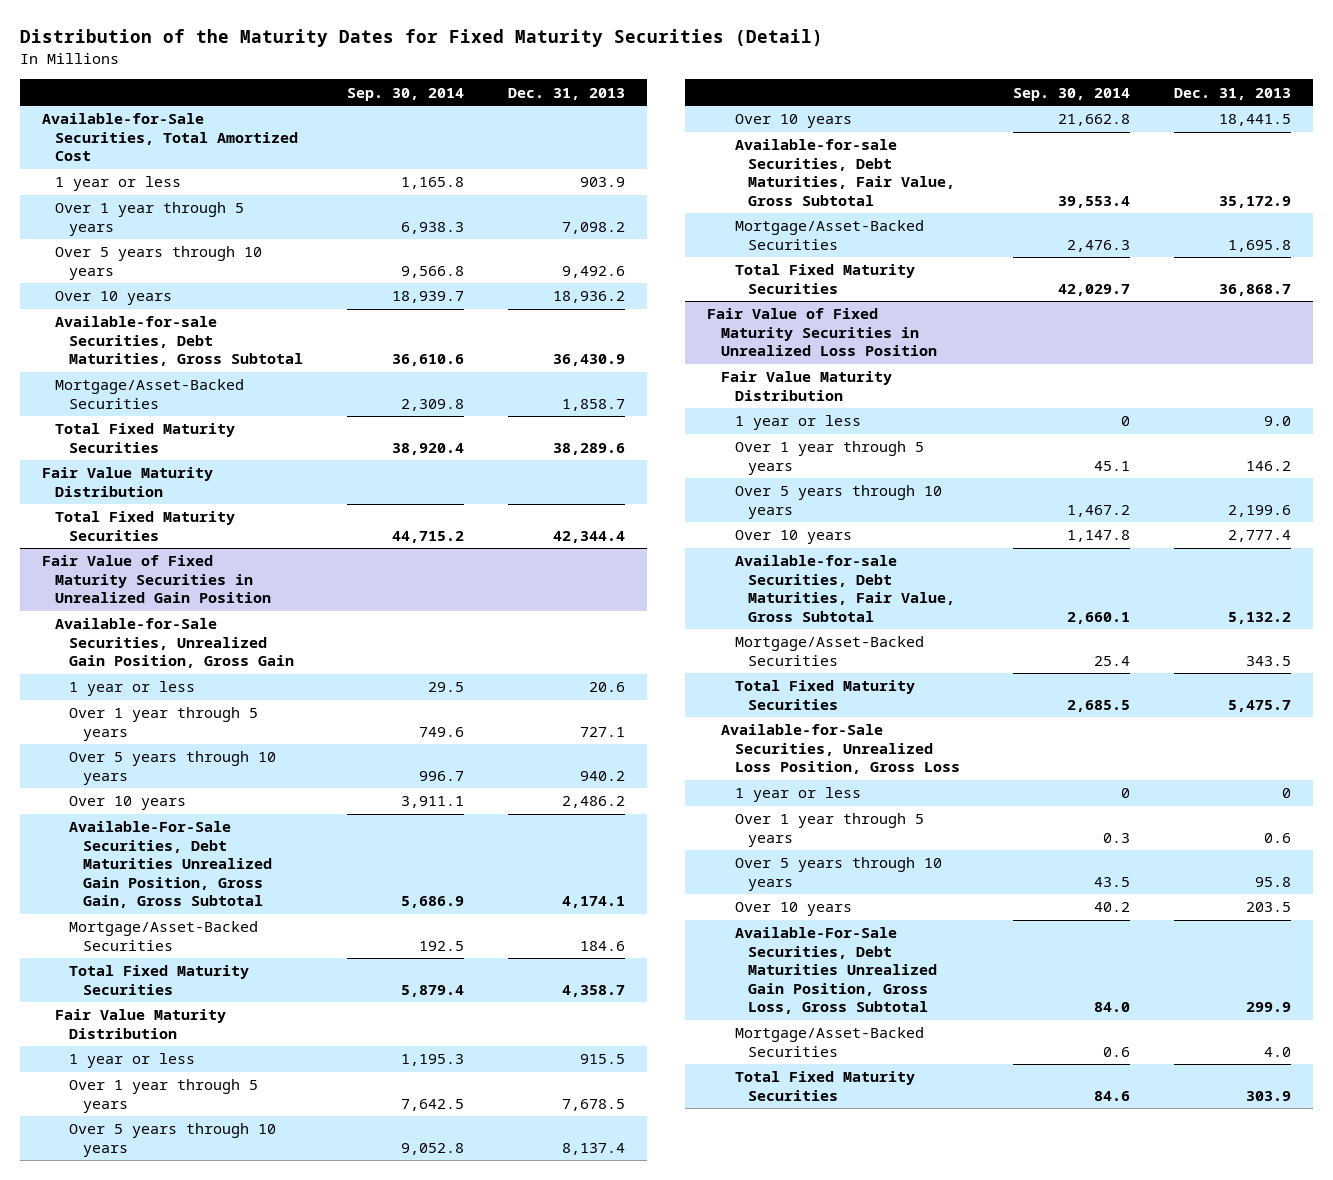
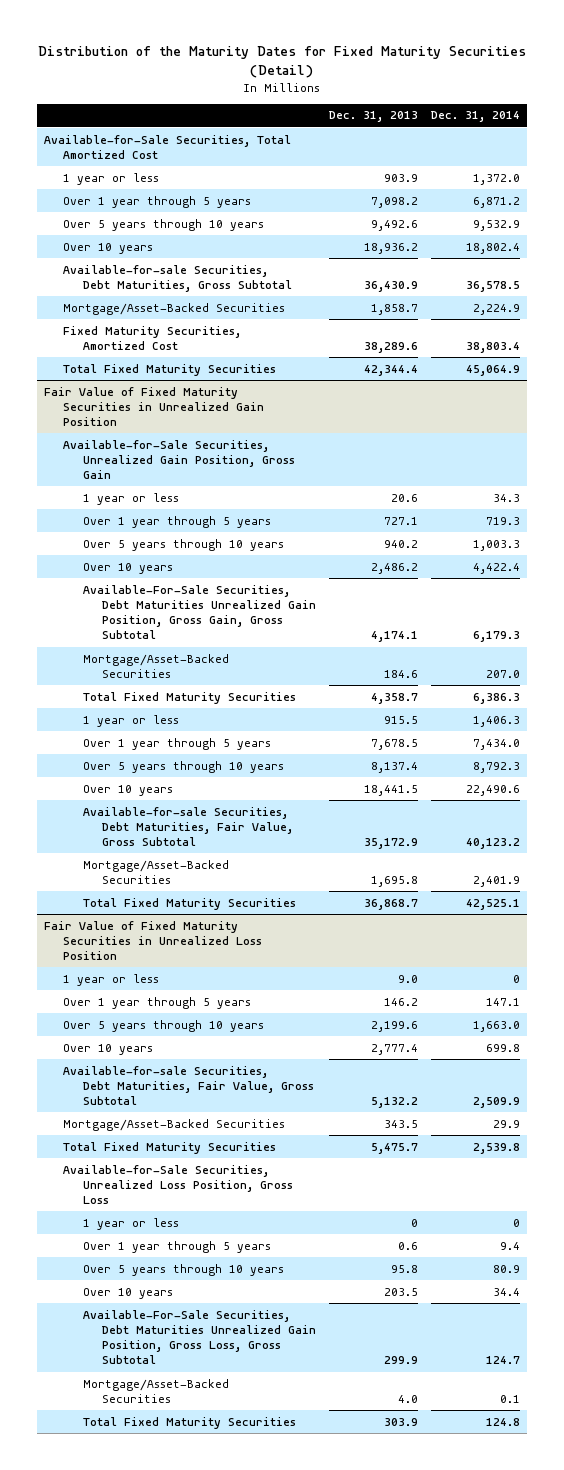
[347,87,465,101] Sep. 30, 2014 -> none
none -> [431,111,521,123] Dec. 31, 2014
[41,467,213,497] Fair Value Maturity Distribution -> none
[55,423,236,453] Total Fixed Maturity Securities -> [63,325,242,350] Fixed Maturity Securities, Amortized Cost
[55,1009,227,1039] Fair Value Maturity Distribution -> none
[721,371,893,401] Fair Value Maturity Distribution -> none

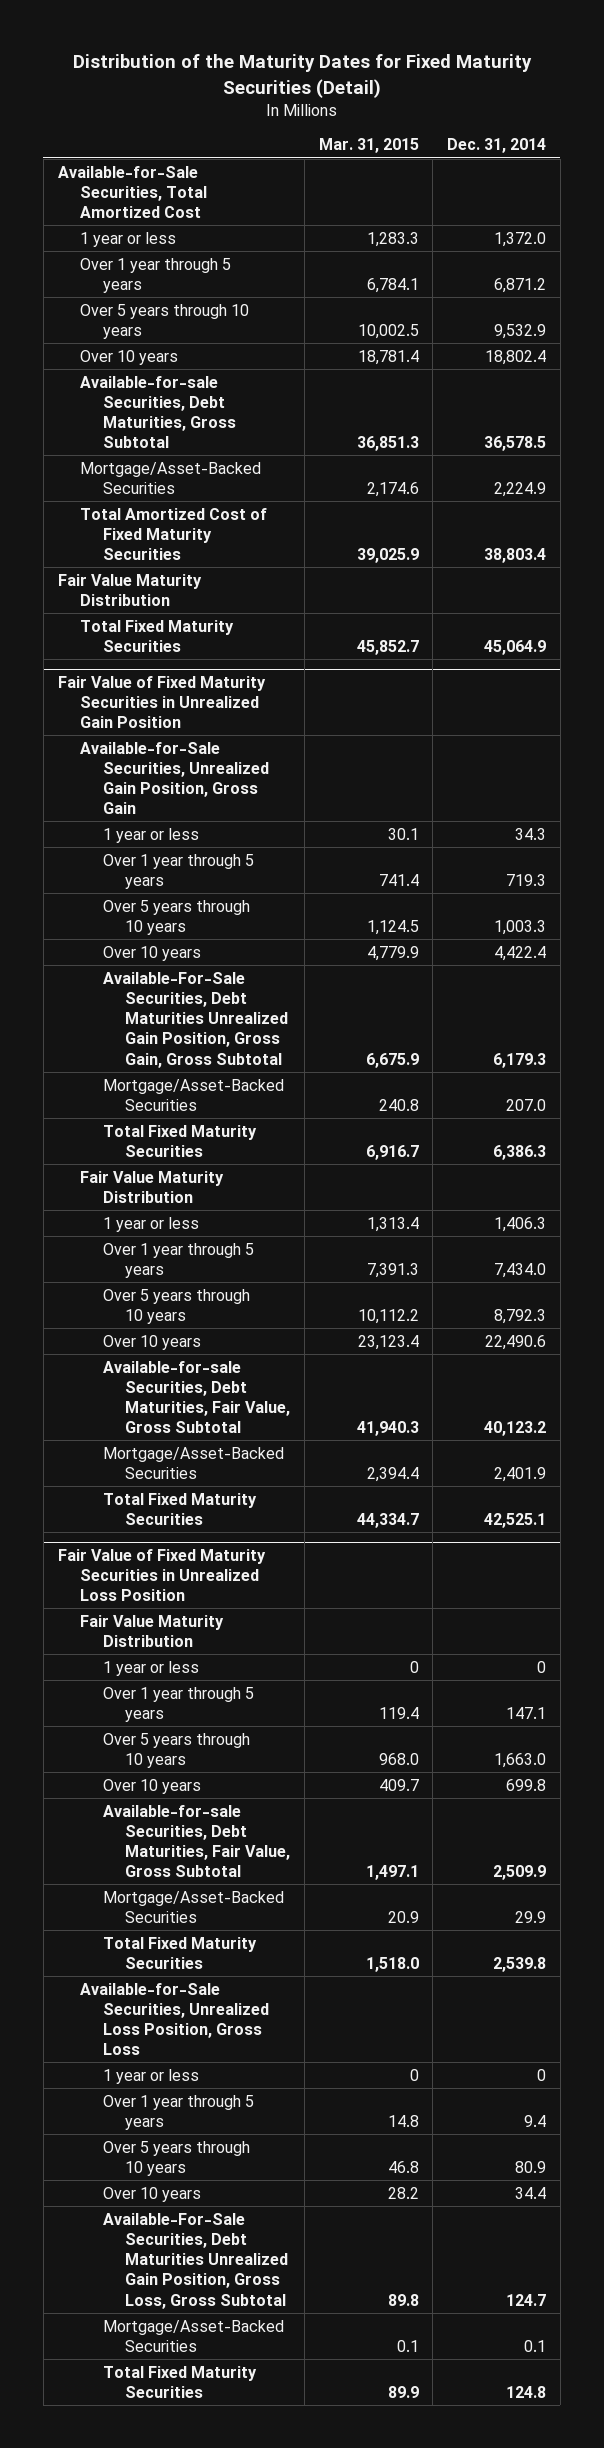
[329,111,419,123] Dec. 31, 2013 -> none
none -> [318,138,419,154] Mar. 31, 2015
[63,325,242,350] Fixed Maturity Securities, Amortized Cost -> [80,507,268,561] Total Amortized Cost of Fixed Maturity Securities
none -> [57,573,202,606] Fair Value Maturity Distribution
none -> [80,1170,225,1203] Fair Value Maturity Distribution
none -> [80,1614,225,1647] Fair Value Maturity Distribution

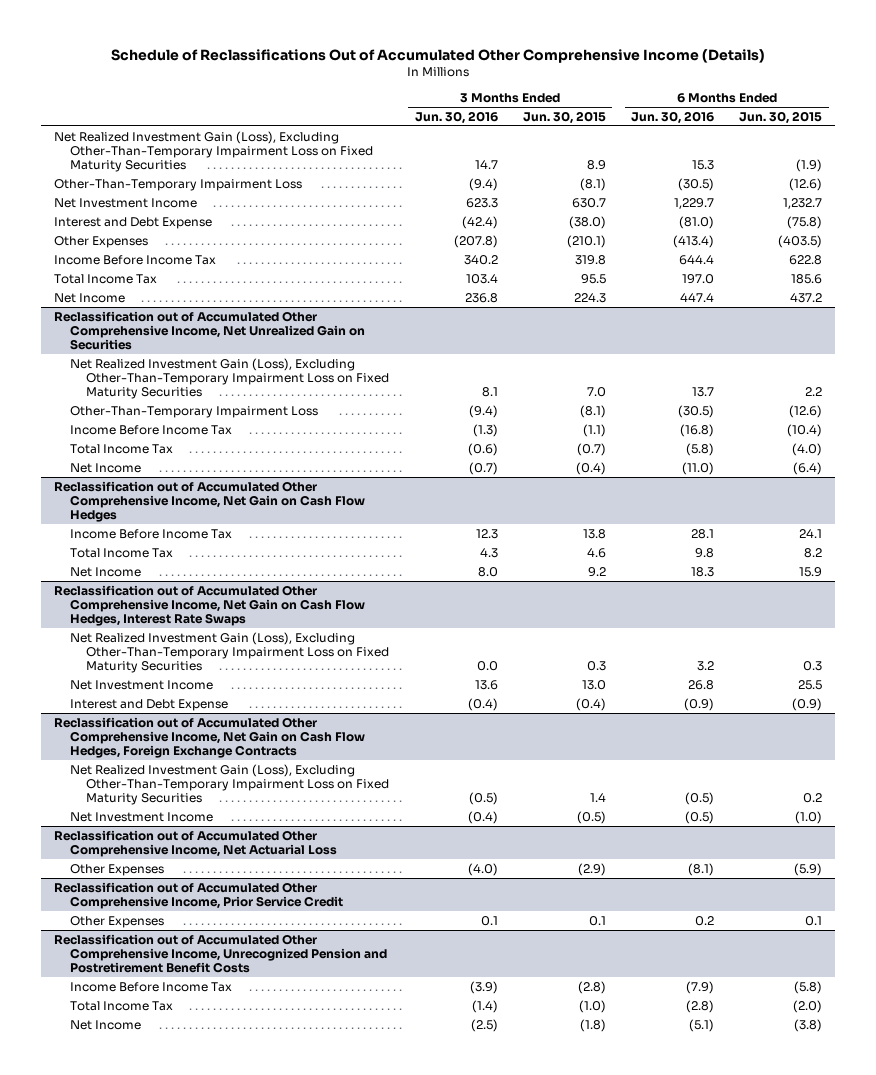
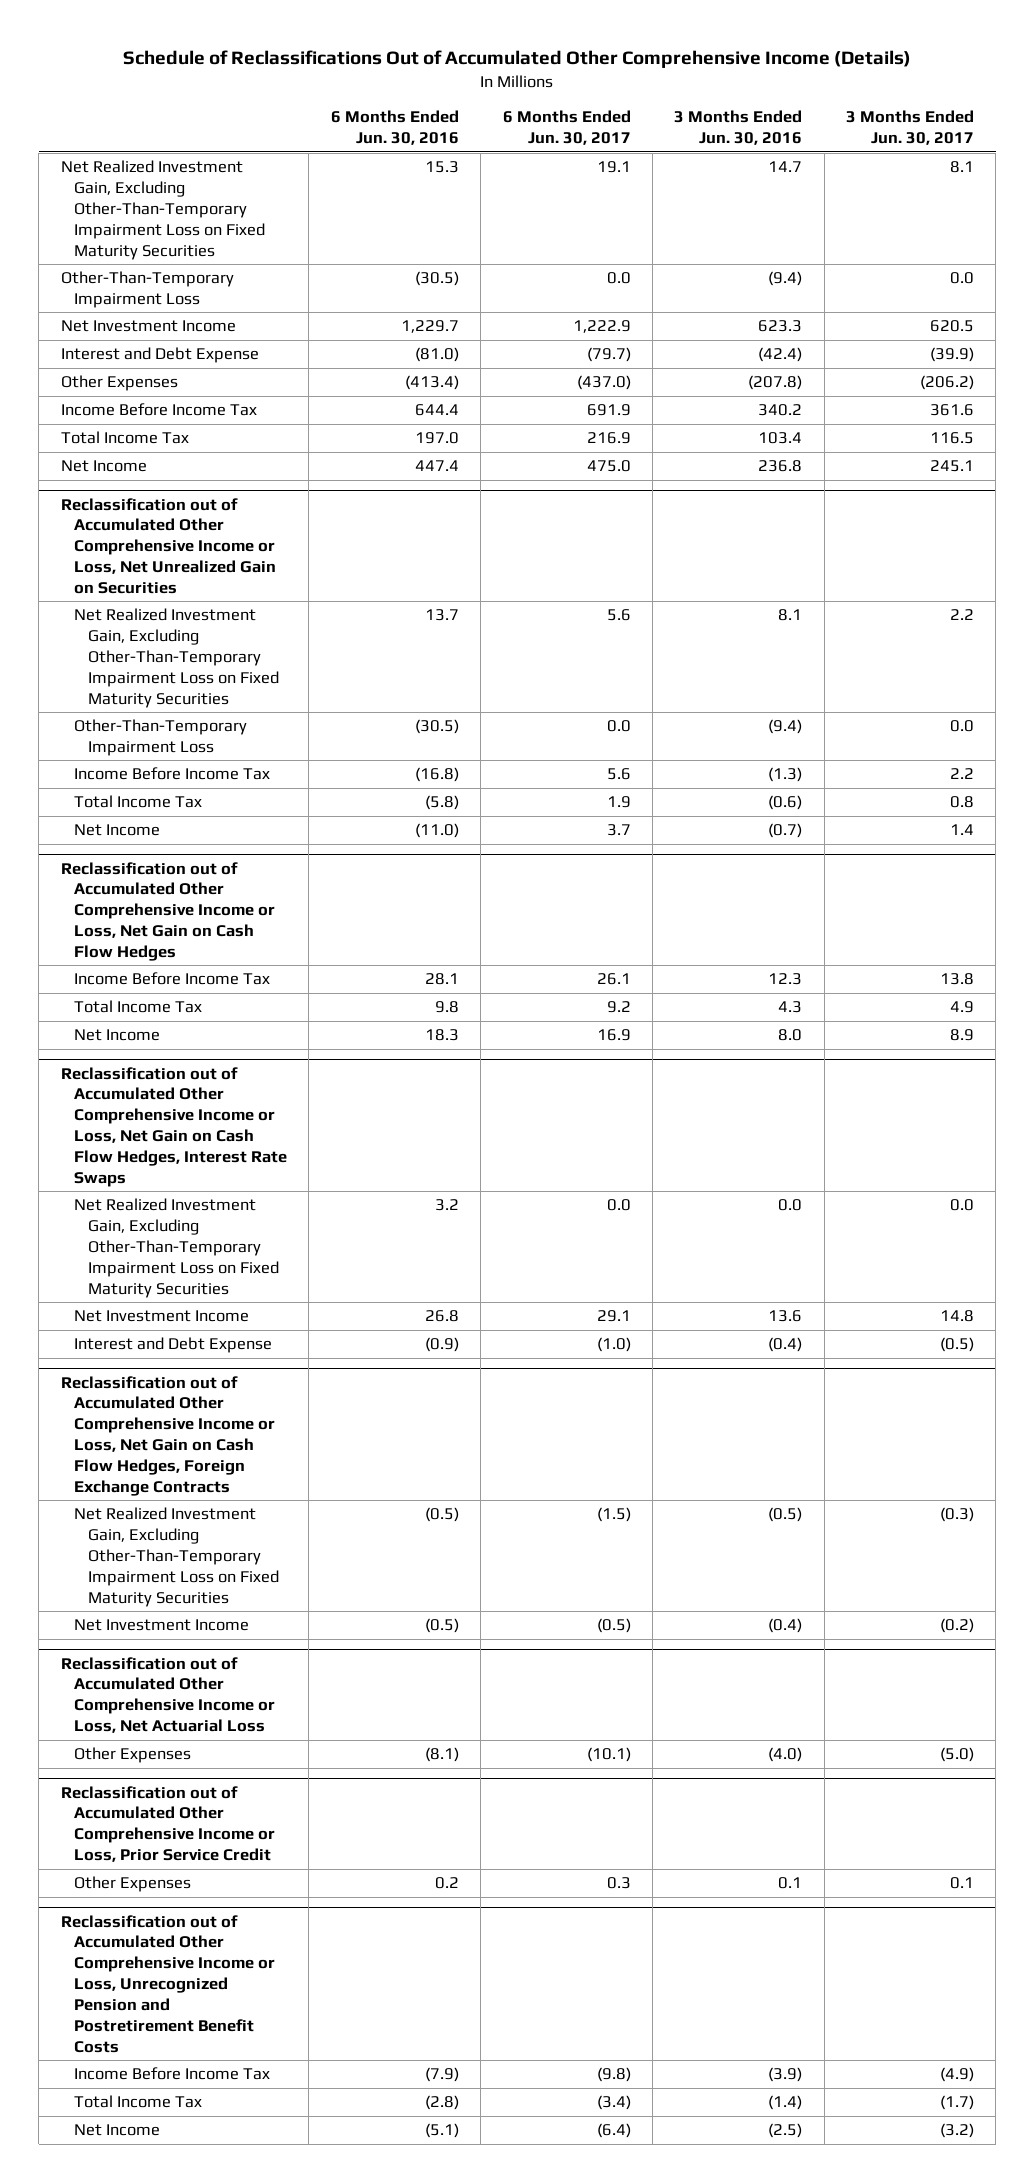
[522,110,606,124] Jun. 30, 2015 -> none
[739,110,823,124] Jun. 30, 2015 -> none
none -> [502,110,631,146] 6 Months Ended Jun. 30, 2017
none -> [845,110,974,146] 3 Months Ended Jun. 30, 2017
[53,130,374,172] Net Realized Investment Gain (Loss), Excluding Other-Than-Temporary Impairment Loss on Fixed Maturity Securities -> [60,160,266,260] Net Realized Investment Gain, Excluding Other-Than-Temporary Impairment Loss on Fixed Maturity Securities
[53,310,366,350] Reclassification out of Accumulated Other Comprehensive Income, Net Unrealized Gain on Securities -> [60,497,277,595] Reclassification out of Accumulated Other Comprehensive Income or Loss, Net Unrealized Gain on Securities
[70,357,390,399] Net Realized Investment Gain (Loss), Excluding Other-Than-Temporary Impairment Loss on Fixed Maturity Securities -> [74,608,279,708] Net Realized Investment Gain, Excluding Other-Than-Temporary Impairment Loss on Fixed Maturity Securities
[53,480,366,522] Reclassification out of Accumulated Other Comprehensive Income, Net Gain on Cash Flow Hedges -> [60,861,276,962] Reclassification out of Accumulated Other Comprehensive Income or Loss, Net Gain on Cash Flow Hedges
[53,584,366,626] Reclassification out of Accumulated Other Comprehensive Income, Net Gain on Cash Flow Hedges, Interest Rate Swaps -> [60,1066,288,1187] Reclassification out of Accumulated Other Comprehensive Income or Loss, Net Gain on Cash Flow Hedges, Interest Rate Swaps
[70,631,390,673] Net Realized Investment Gain (Loss), Excluding Other-Than-Temporary Impairment Loss on Fixed Maturity Securities -> [74,1198,279,1298] Net Realized Investment Gain, Excluding Other-Than-Temporary Impairment Loss on Fixed Maturity Securities
[53,716,366,758] Reclassification out of Accumulated Other Comprehensive Income, Net Gain on Cash Flow Hedges, Foreign Exchange Contracts -> [60,1375,276,1496] Reclassification out of Accumulated Other Comprehensive Income or Loss, Net Gain on Cash Flow Hedges, Foreign Exchange Contracts
[70,763,390,805] Net Realized Investment Gain (Loss), Excluding Other-Than-Temporary Impairment Loss on Fixed Maturity Securities -> [74,1507,279,1607] Net Realized Investment Gain, Excluding Other-Than-Temporary Impairment Loss on Fixed Maturity Securities
[53,829,338,857] Reclassification out of Accumulated Other Comprehensive Income, Net Actuarial Loss -> [60,1656,276,1734] Reclassification out of Accumulated Other Comprehensive Income or Loss, Net Actuarial Loss
[53,881,344,909] Reclassification out of Accumulated Other Comprehensive Income, Prior Service Credit -> [60,1785,276,1863] Reclassification out of Accumulated Other Comprehensive Income or Loss, Prior Service Credit
[53,933,388,973] Reclassification out of Accumulated Other Comprehensive Income, Unrecognized Pension and Postretirement Benefit Costs -> [60,1914,276,2053] Reclassification out of Accumulated Other Comprehensive Income or Loss, Unrecognized Pension and Postretirement Benefit Costs

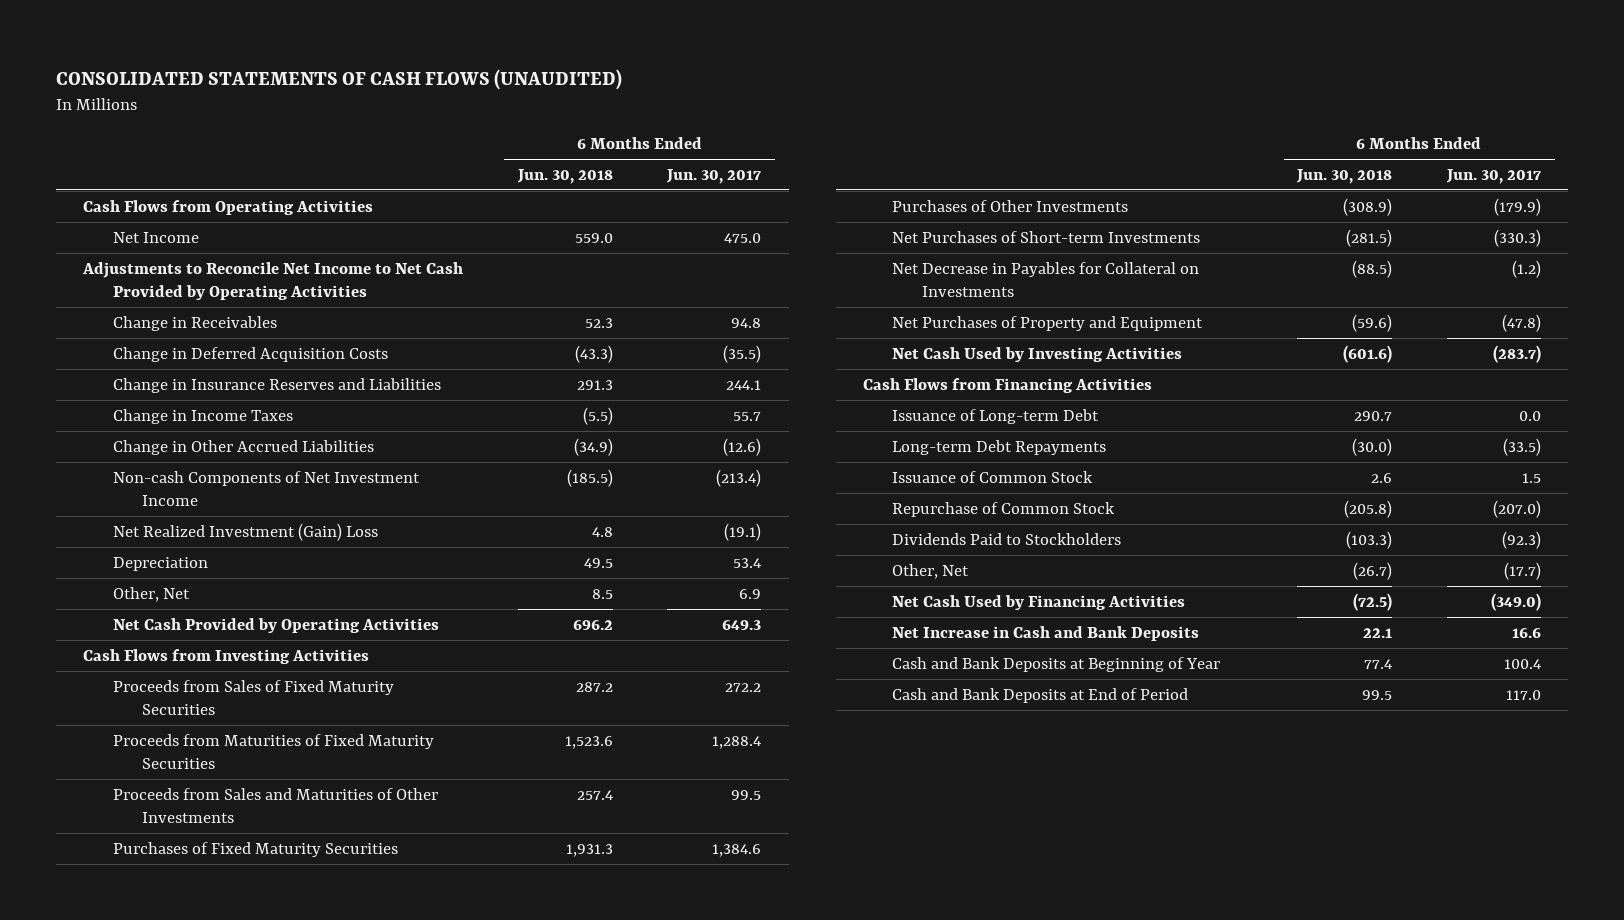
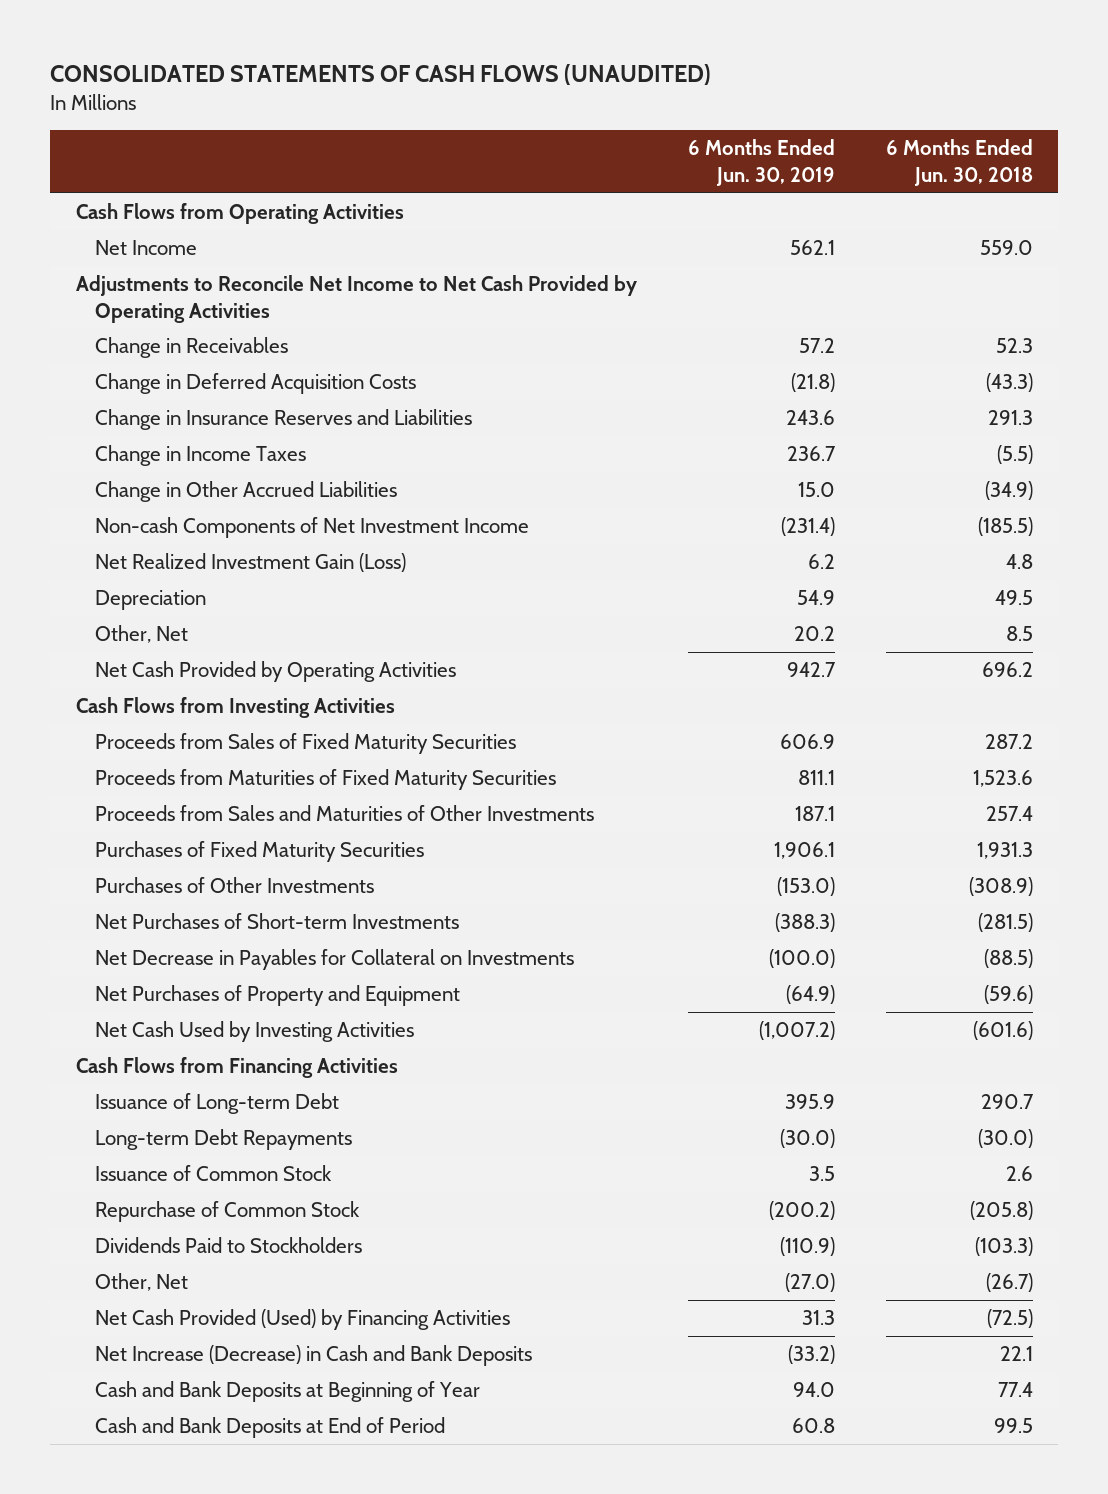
[666,168,762,184] Jun. 30, 2017 -> none
none -> [687,139,835,186] 6 Months Ended Jun. 30, 2019
[112,522,378,541] Net Realized Investment (Gain) Loss -> [94,553,406,573] Net Realized Investment Gain (Loss)
[892,594,1186,610] Net Cash Used by Financing Activities -> [94,1309,510,1331] Net Cash Provided (Used) by Financing Activities
[892,625,1200,641] Net Increase in Cash and Bank Deposits -> [94,1345,532,1367] Net Increase (Decrease) in Cash and Bank Deposits

